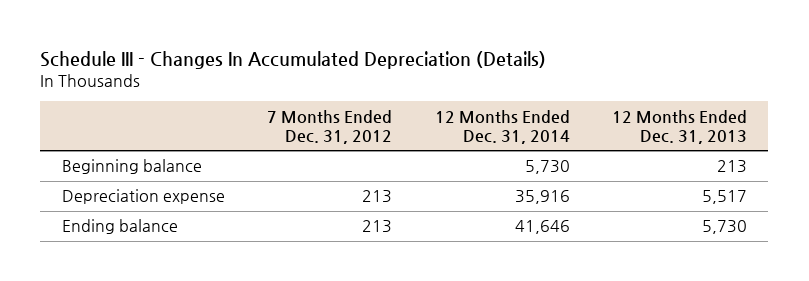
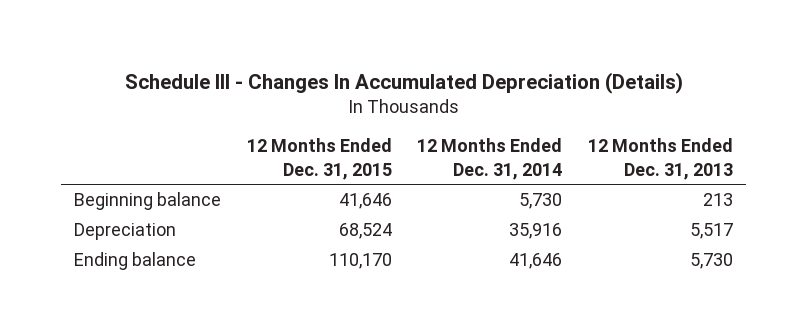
[267,109,393,145] 7 Months Ended Dec. 31, 2012 -> none
none -> [246,138,392,180] 12 Months Ended Dec. 31, 2015
[61,189,225,205] Depreciation expense -> [73,223,176,241] Depreciation

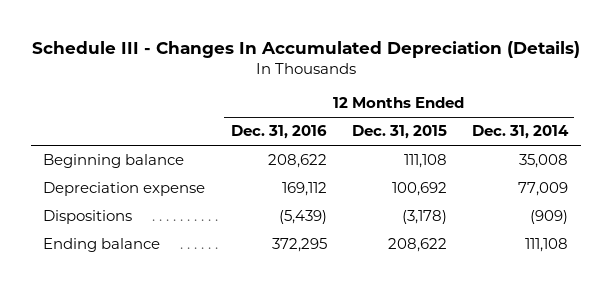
[588,138,734,180] 12 Months Ended Dec. 31, 2013 -> none
none -> [230,125,327,140] Dec. 31, 2016
[338,193,392,210] 41,646 -> [403,154,447,169] 111,108
[519,193,563,210] 5,730 -> [519,154,569,169] 35,008
[73,223,176,241] Depreciation -> [43,182,206,197] Depreciation expense
[338,223,392,240] 68,524 -> [391,182,447,197] 100,692
[509,223,563,240] 35,916 -> [518,182,569,197] 77,009
none -> [43,210,133,225] Dispositions
[328,253,392,270] 110,170 -> [387,238,447,253] 208,622
[509,253,563,270] 41,646 -> [525,238,569,253] 111,108

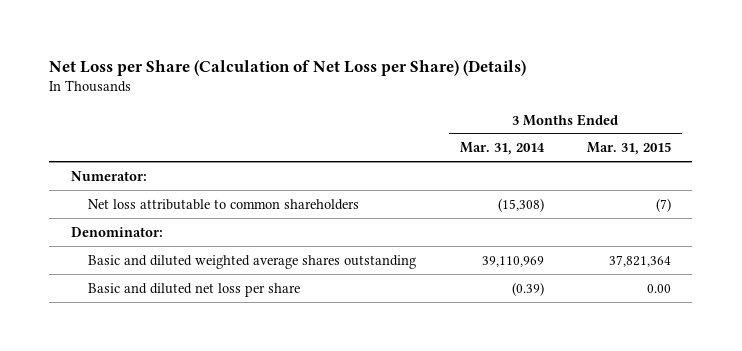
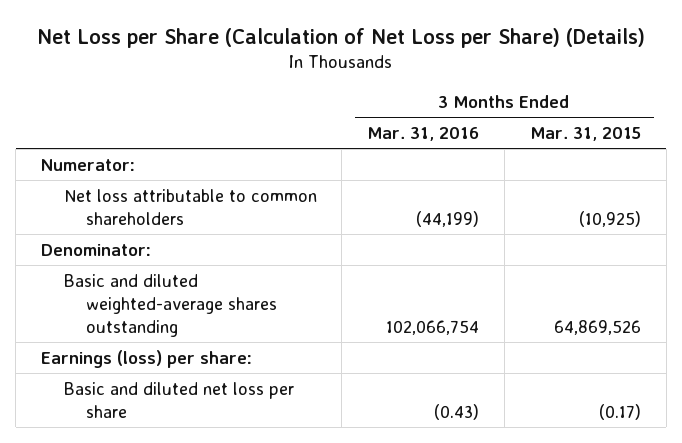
[459,142,545,156] Mar. 31, 2014 -> none
none -> [367,126,480,141] Mar. 31, 2016
[655,197,671,212] (7) -> [578,210,641,227] (10,925)
[88,254,417,269] Basic and diluted weighted average shares outstanding -> [63,273,277,337] Basic and diluted weighted-average shares outstanding
[608,254,671,267] 37,821,364 -> [553,319,641,335] 64,869,526
none -> [41,349,253,368] Earnings (loss) per share:
[646,283,671,293] 0.00 -> [598,403,641,420] (0.17)

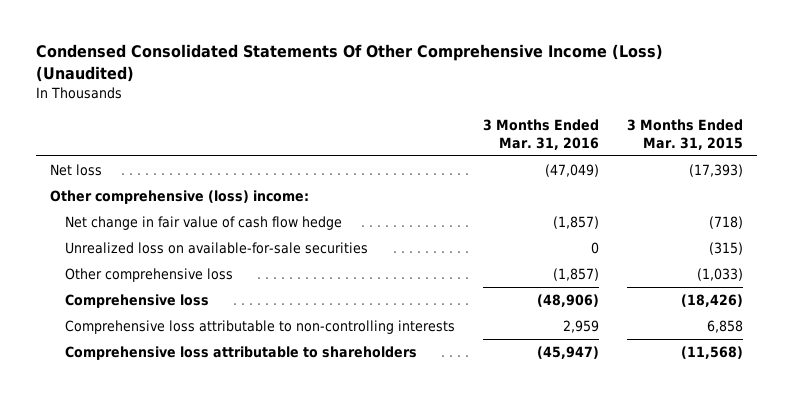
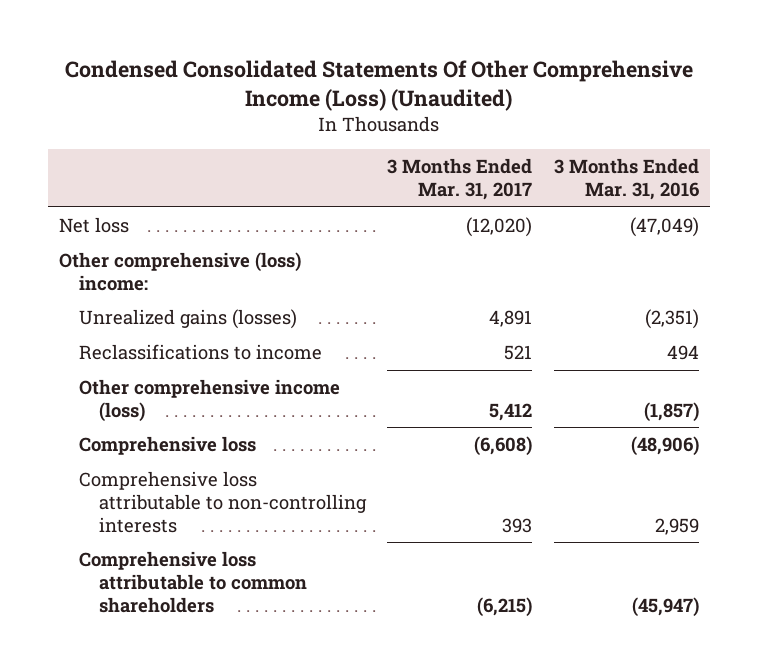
[627,119,744,150] 3 Months Ended Mar. 31, 2015 -> none
none -> [387,158,533,200] 3 Months Ended Mar. 31, 2017
[65,216,343,231] Net change in fair value of cash flow hedge -> none
[65,242,369,255] Unrealized loss on available-for-sale securities -> none
none -> [78,309,297,330] Unrealized gains (losses)
none -> [78,344,322,361] Reclassifications to income
[65,268,234,283] Other comprehensive loss -> [78,379,340,422] Other comprehensive income (loss)
[65,346,418,361] Comprehensive loss attributable to shareholders -> [78,551,307,613] Comprehensive loss attributable to common shareholders

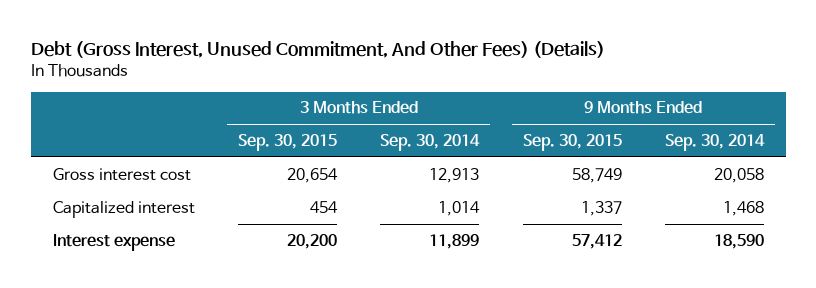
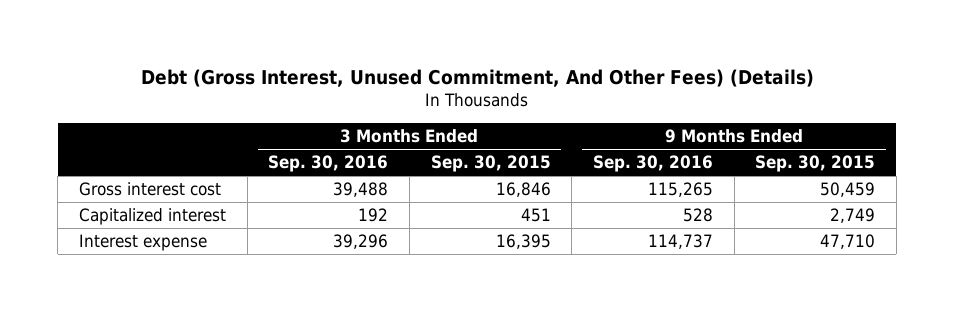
[380,133,481,151] Sep. 30, 2014 -> none
[664,133,765,151] Sep. 30, 2014 -> none
none -> [268,155,389,173] Sep. 30, 2016
none -> [592,155,713,173] Sep. 30, 2016
[286,167,338,183] 20,654 -> [495,182,551,198] 16,846
[571,167,622,183] 58,749 -> [820,182,876,198] 50,459
[309,200,338,213] 454 -> [520,208,551,223] 451
[580,200,622,216] 1,337 -> [830,208,876,224] 2,749
[286,233,337,249] 20,200 -> [495,234,551,250] 16,395
[571,233,622,249] 57,412 -> [820,234,876,250] 47,710

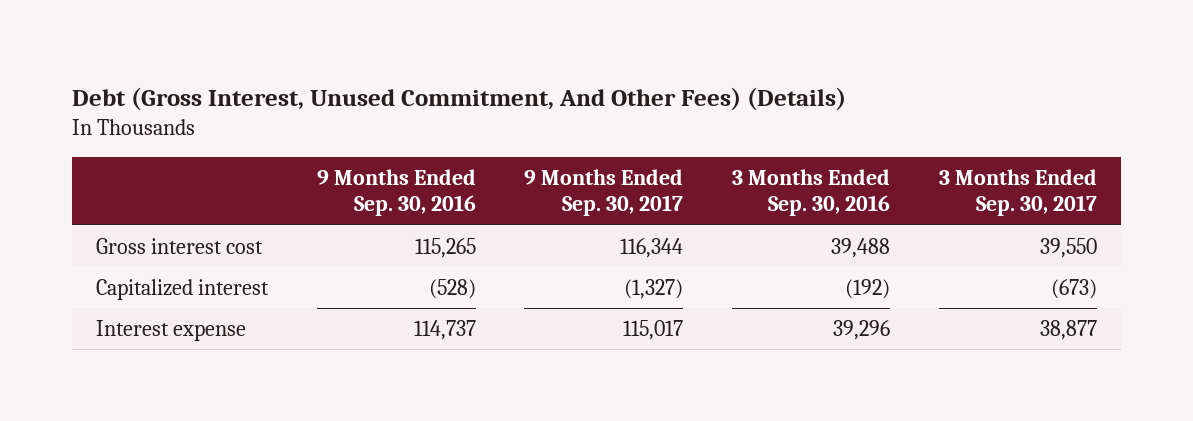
[430,155,551,173] Sep. 30, 2015 -> none
[755,155,876,173] Sep. 30, 2015 -> none
none -> [524,168,684,217] 9 Months Ended Sep. 30, 2017
none -> [938,168,1097,217] 3 Months Ended Sep. 30, 2017
[358,208,389,223] 192 -> [844,279,890,300] (192)
[682,208,713,223] 528 -> [428,279,476,300] (528)

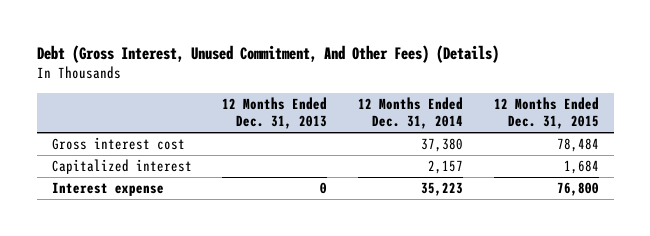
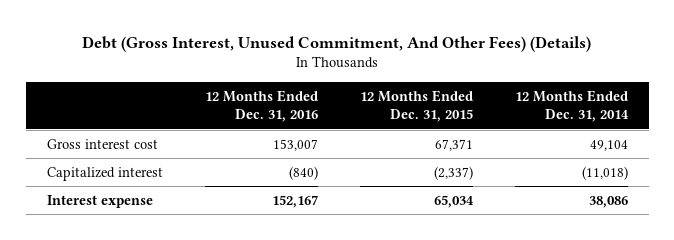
[222,96,328,130] 12 Months Ended Dec. 31, 2013 -> none
none -> [204,89,318,123] 12 Months Ended Dec. 31, 2016
[421,138,464,153] 37,380 -> [589,139,628,151] 49,104
[556,138,599,153] 78,484 -> [434,138,473,151] 67,371
[428,160,464,175] 2,157 -> [581,165,628,180] (11,018)
[563,160,599,175] 1,684 -> [433,165,473,180] (2,337)
[421,182,464,197] 35,223 -> [588,195,628,208] 38,086
[556,182,599,197] 76,800 -> [433,194,474,208] 65,034

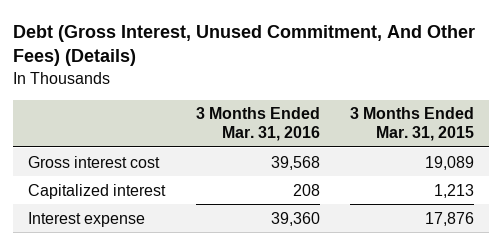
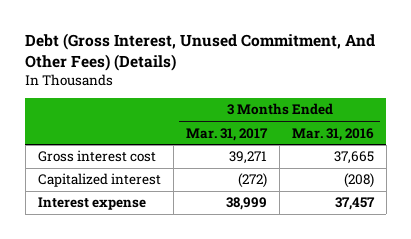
[349,107,474,142] 3 Months Ended Mar. 31, 2015 -> none
none -> [185,127,268,141] Mar. 31, 2017
[270,155,320,170] 39,568 -> [333,151,374,165] 37,665
[292,183,320,196] 208 -> [343,173,374,189] (208)
[270,211,320,226] 39,360 -> [334,197,375,211] 37,457

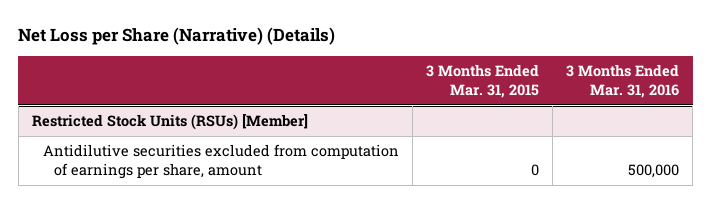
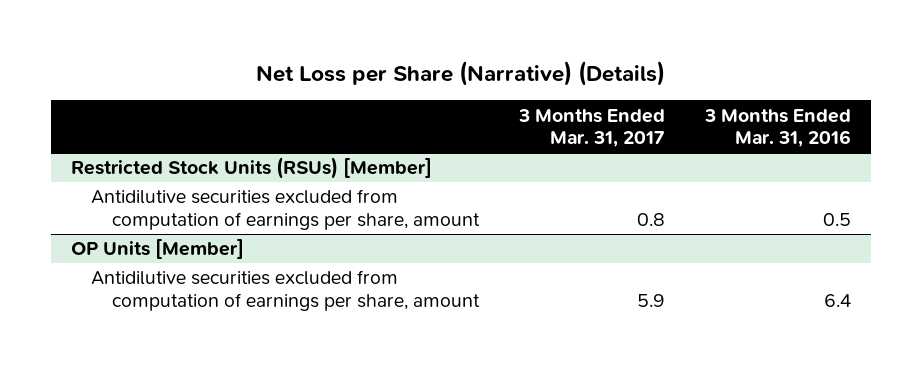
[426,64,540,98] 3 Months Ended Mar. 31, 2015 -> none
none -> [517,108,665,148] 3 Months Ended Mar. 31, 2017
[628,164,680,179] 500,000 -> [822,212,851,226] 0.5
none -> [70,238,244,260] OP Units [Member]
none -> [91,270,480,311] Antidilutive securities excluded from computation of earnings per share, amount

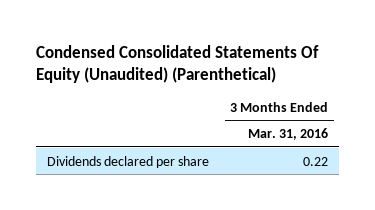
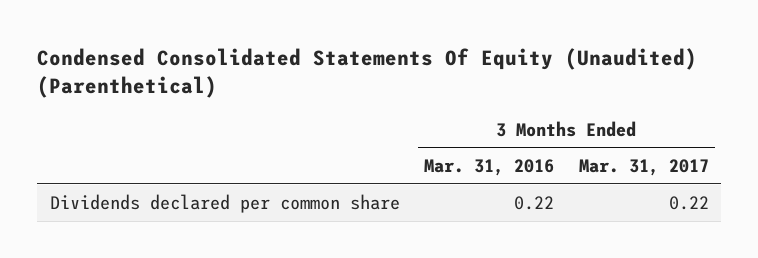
none -> [578,159,709,177] Mar. 31, 2017
[46,155,209,168] Dividends declared per share -> [49,194,400,214] Dividends declared per common share

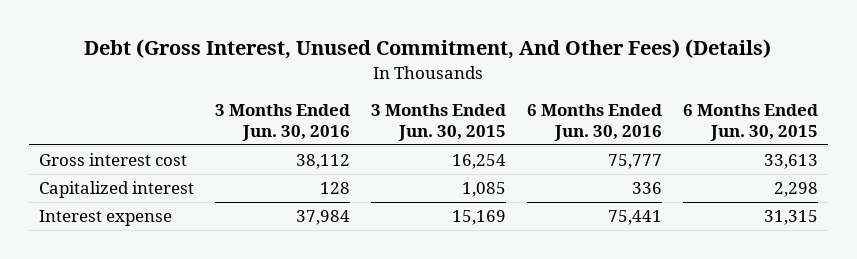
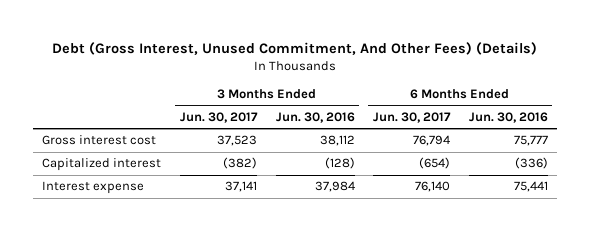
[370,103,506,142] 3 Months Ended Jun. 30, 2015 -> none
[682,103,818,142] 6 Months Ended Jun. 30, 2015 -> none
none -> [179,111,258,123] Jun. 30, 2017
none -> [373,111,452,123] Jun. 30, 2017
[319,181,350,194] 128 -> [324,157,355,170] (128)
[631,181,662,194] 336 -> [514,157,548,170] (336)

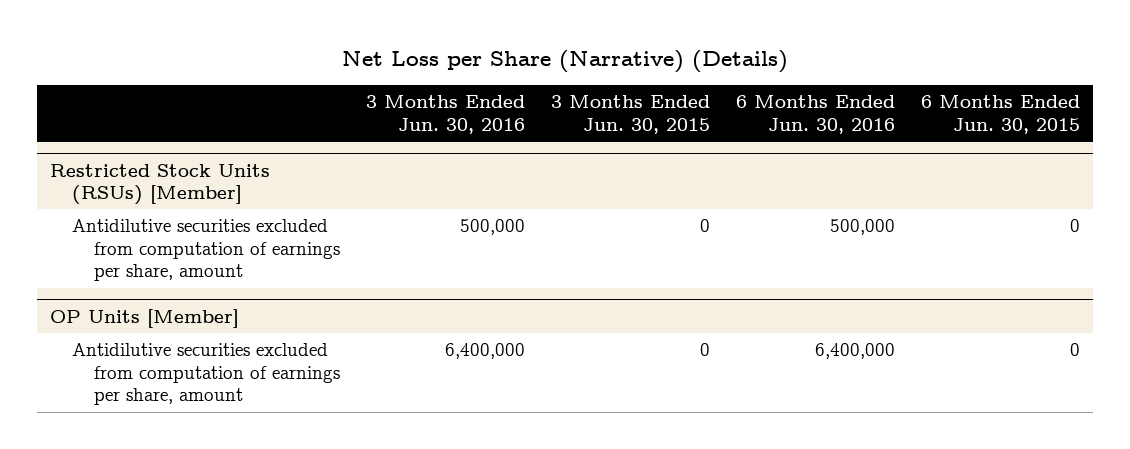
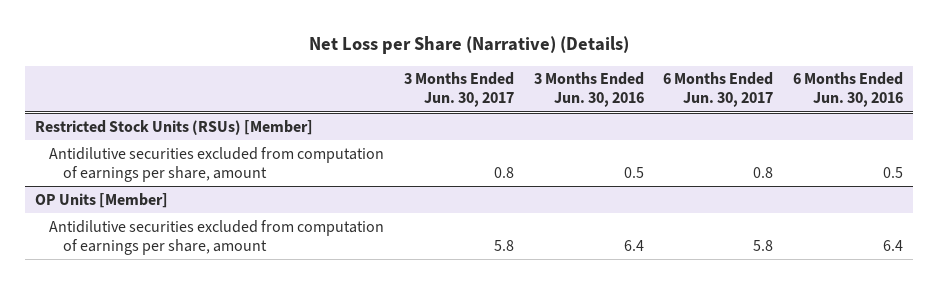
[550,95,710,134] 3 Months Ended Jun. 30, 2015 -> none
[920,95,1080,134] 6 Months Ended Jun. 30, 2015 -> none
none -> [403,72,514,108] 3 Months Ended Jun. 30, 2017
none -> [663,72,774,108] 6 Months Ended Jun. 30, 2017
[460,219,526,236] 500,000 -> [623,166,644,178] 0.5
[829,219,895,236] 500,000 -> [883,166,904,178] 0.5
[445,343,526,360] 6,400,000 -> [623,239,644,251] 6.4
[814,343,895,360] 6,400,000 -> [883,239,904,251] 6.4

